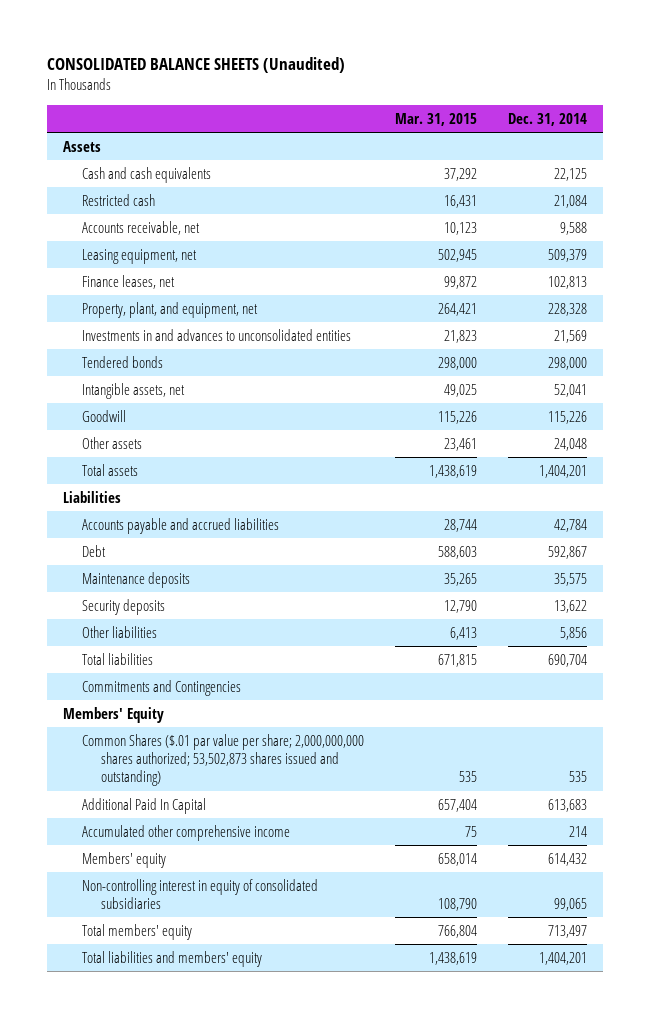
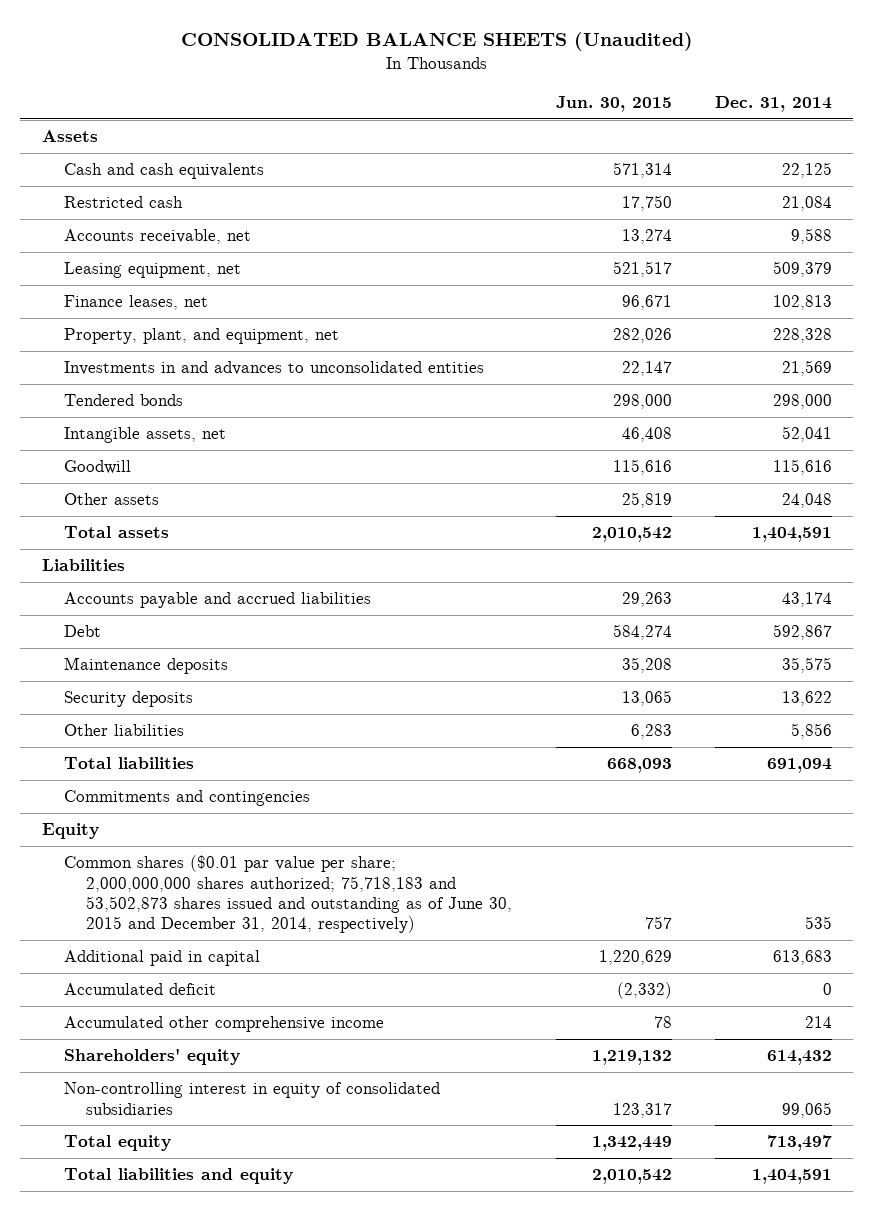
[395,112,478,126] Mar. 31, 2015 -> none
none -> [555,95,672,112] Jun. 30, 2015
[548,410,588,424] 115,226 -> [772,459,832,476] 115,616
[539,464,588,478] 1,404,201 -> [751,527,832,543] 1,404,591
[554,518,588,532] 42,784 -> [781,592,832,608] 43,174
[548,653,588,667] 690,704 -> [766,758,832,774] 691,094
[81,679,241,696] Commitments and Contingencies -> [64,790,311,807] Commitments and contingencies
[62,706,164,723] Members' Equity -> [41,823,99,840] Equity
[81,733,364,787] Common Shares ($.01 par value per share; 2,000,000,000 shares authorized; 53,502,873 shares issued and outstanding) -> [64,855,513,934] Common shares ($0.01 par value per share; 2,000,000,000 shares authorized; 75,718,183 and 53,502,873 shares issued and outstanding as of June 30, 2015 and December 31, 2014, respectively)
[81,797,206,814] Additional Paid In Capital -> [64,950,261,967] Additional paid in capital
none -> [64,983,217,996] Accumulated deficit
[81,851,166,868] Members' equity -> [64,1048,241,1066] Shareholders' equity
[81,923,192,940] Total members' equity -> [64,1135,172,1152] Total equity
[81,950,262,967] Total liabilities and members' equity -> [64,1168,294,1185] Total liabilities and equity
[539,951,588,965] 1,404,201 -> [751,1169,832,1185] 1,404,591

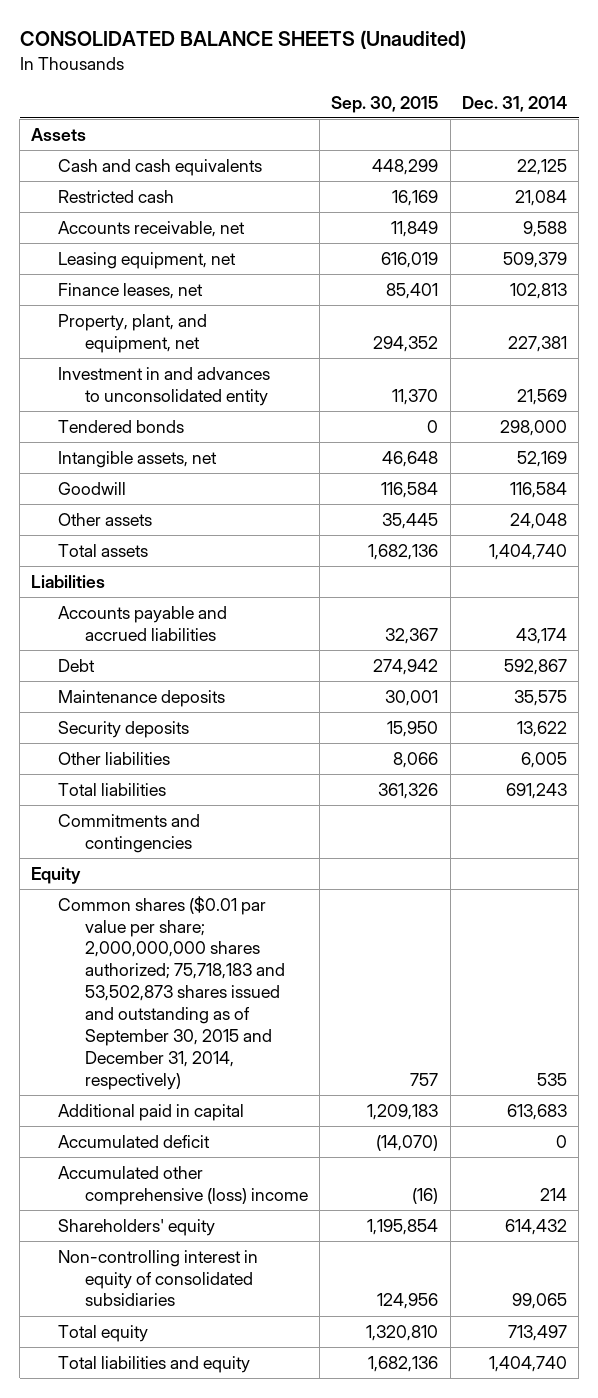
[555,95,672,112] Jun. 30, 2015 -> none
none -> [331,95,439,113] Sep. 30, 2015
[772,328,832,344] 228,328 -> [507,335,567,352] 227,381
[64,361,485,376] Investments in and advances to unconsolidated entities -> [58,366,271,406] Investment in and advances to unconsolidated entity
[781,426,832,443] 52,041 -> [516,450,567,467] 52,169
[772,459,832,476] 115,616 -> [509,481,567,498] 116,584
[751,527,832,543] 1,404,591 -> [488,543,567,560] 1,404,740
[790,723,832,740] 5,856 -> [520,751,567,768] 6,005
[766,758,832,774] 691,094 -> [505,782,567,799] 691,243
[64,855,513,934] Common shares ($0.01 par value per share; 2,000,000,000 shares authorized; 75,718,183 and 53,502,873 shares issued and outstanding as of June 30, 2015 and December 31, 2014, respectively) -> [58,895,285,1090] Common shares ($0.01 par value per share; 2,000,000,000 shares authorized; 75,718,183 and 53,502,873 shares issued and outstanding as of September 30, 2015 and December 31, 2014, respectively)
[64,1016,385,1033] Accumulated other comprehensive income -> [58,1165,308,1205] Accumulated other comprehensive (loss) income
[751,1169,832,1185] 1,404,591 -> [488,1355,567,1372] 1,404,740

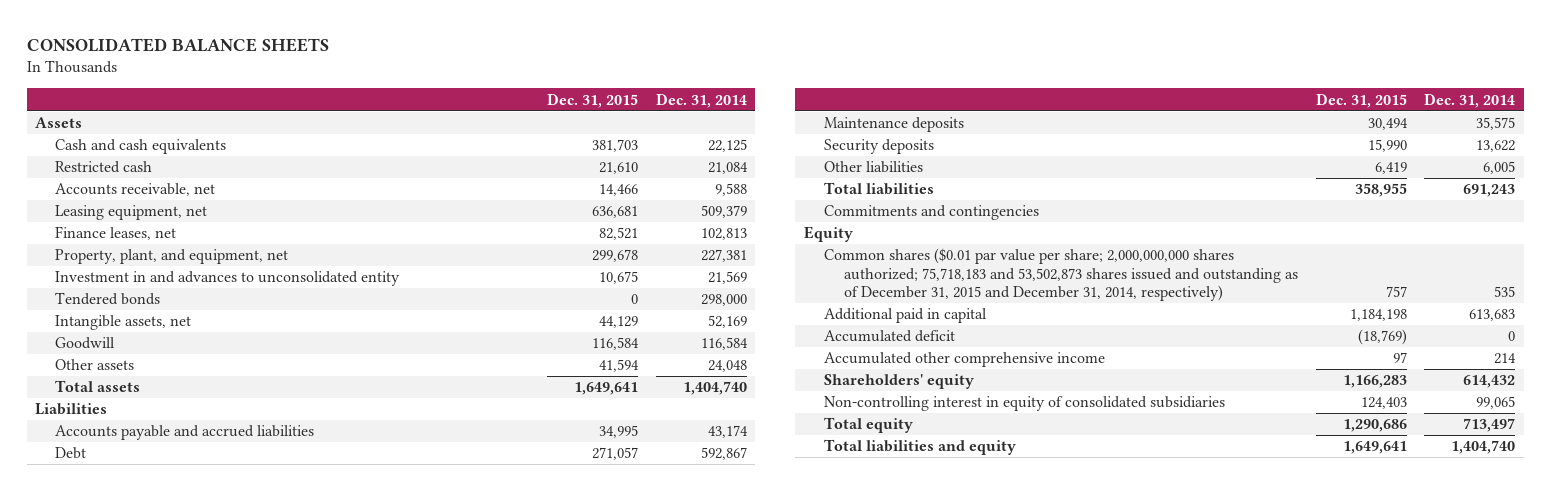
[19,30,466,50] CONSOLIDATED BALANCE SHEETS (Unaudited) -> [26,38,329,53] CONSOLIDATED BALANCE SHEETS
[331,95,439,113] Sep. 30, 2015 -> none
none -> [547,92,639,108] Dec. 31, 2015
[58,895,285,1090] Common shares ($0.01 par value per share; 2,000,000,000 shares authorized; 75,718,183 and 53,502,873 shares issued and outstanding as of September 30, 2015 and December 31, 2014, respectively) -> [823,248,1298,301] Common shares ($0.01 par value per share; 2,000,000,000 shares authorized; 75,718,183 and 53,502,873 shares issued and outstanding as of December 31, 2015 and December 31, 2014, respectively)
[58,1165,308,1205] Accumulated other comprehensive (loss) income -> [823,352,1105,368] Accumulated other comprehensive income

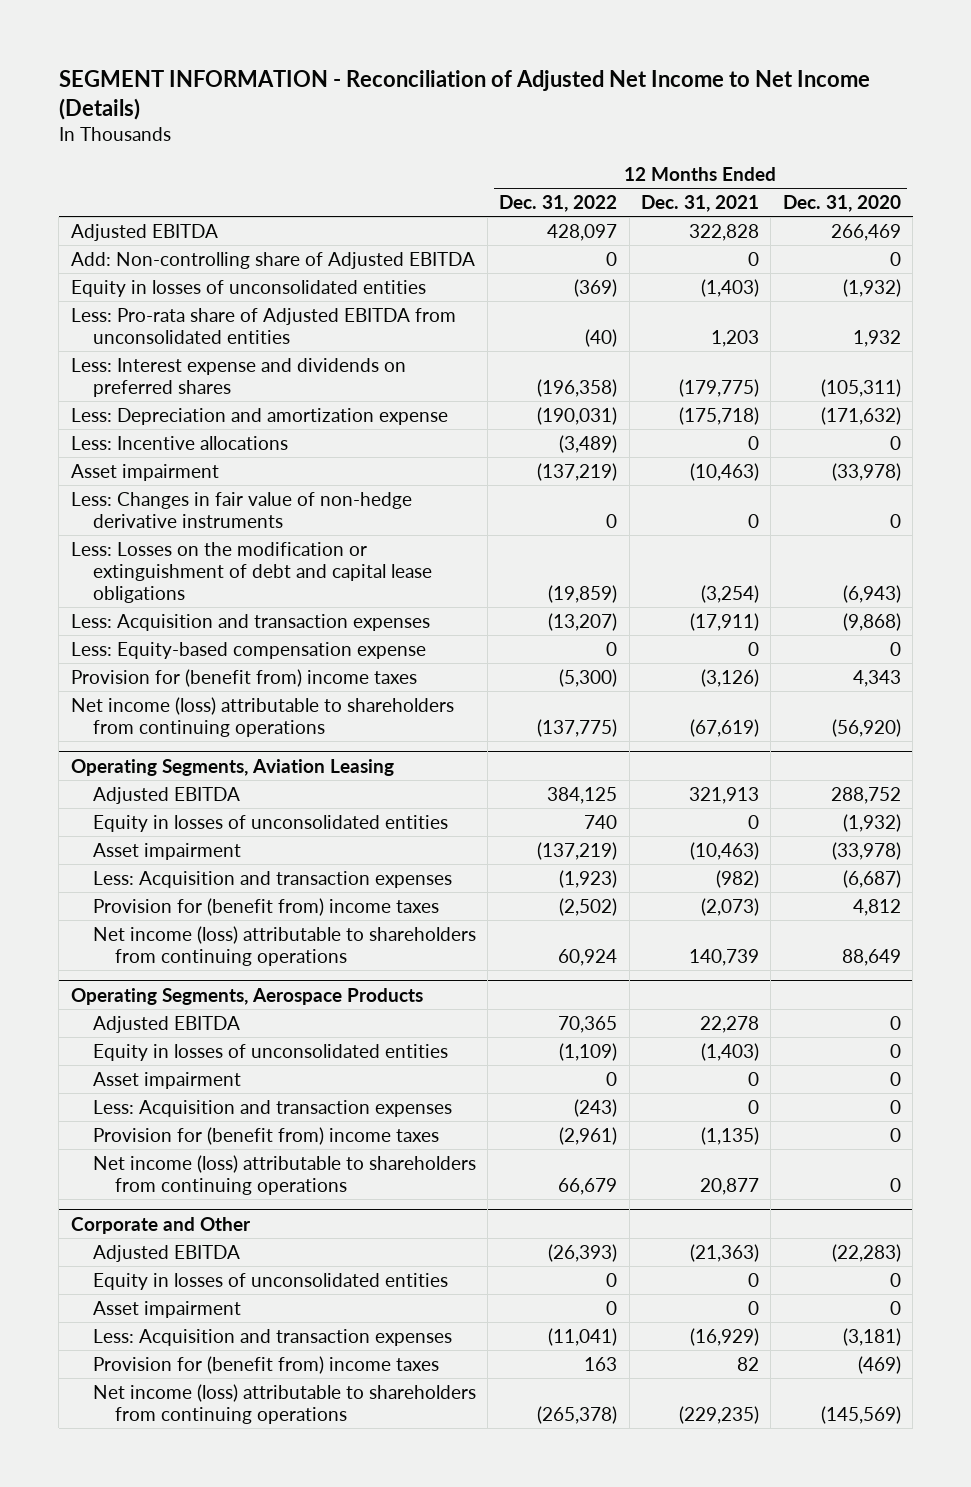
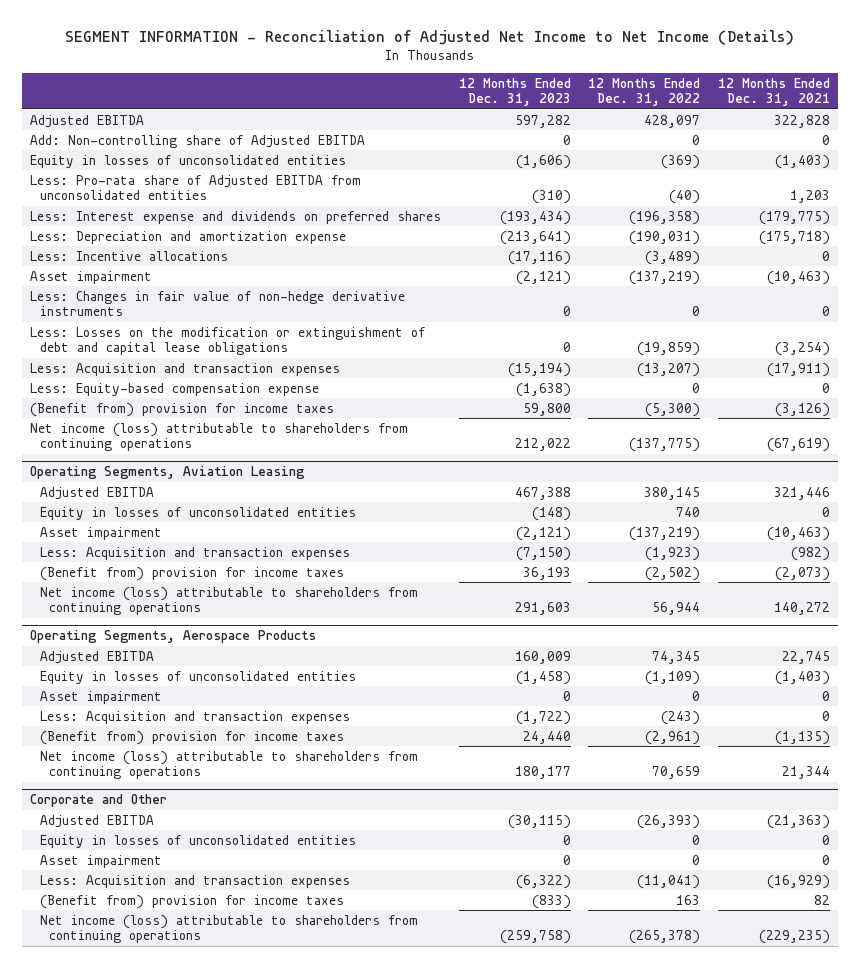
[782,194,901,212] Dec. 31, 2020 -> none
none -> [458,78,571,107] 12 Months Ended Dec. 31, 2023
[70,668,417,687] Provision for (benefit from) income taxes -> [30,402,335,417] (Benefit from) provision for income taxes
[547,786,618,804] 384,125 -> [644,486,701,500] 380,145
[689,786,760,804] 321,913 -> [773,486,830,500] 321,446
[92,897,439,916] Provision for (benefit from) income taxes -> [39,566,344,581] (Benefit from) provision for income taxes
[558,948,618,966] 60,924 -> [652,602,701,616] 56,944
[689,948,760,966] 140,739 -> [773,602,830,616] 140,272
[558,1015,618,1033] 70,365 -> [652,650,701,664] 74,345
[700,1015,760,1033] 22,278 -> [781,650,830,664] 22,745
[92,1126,439,1145] Provision for (benefit from) income taxes -> [39,730,344,745] (Benefit from) provision for income taxes
[558,1177,618,1195] 66,679 -> [652,766,701,780] 70,659
[700,1177,760,1195] 20,877 -> [781,766,830,780] 21,344
[92,1355,439,1374] Provision for (benefit from) income taxes -> [39,894,344,909] (Benefit from) provision for income taxes

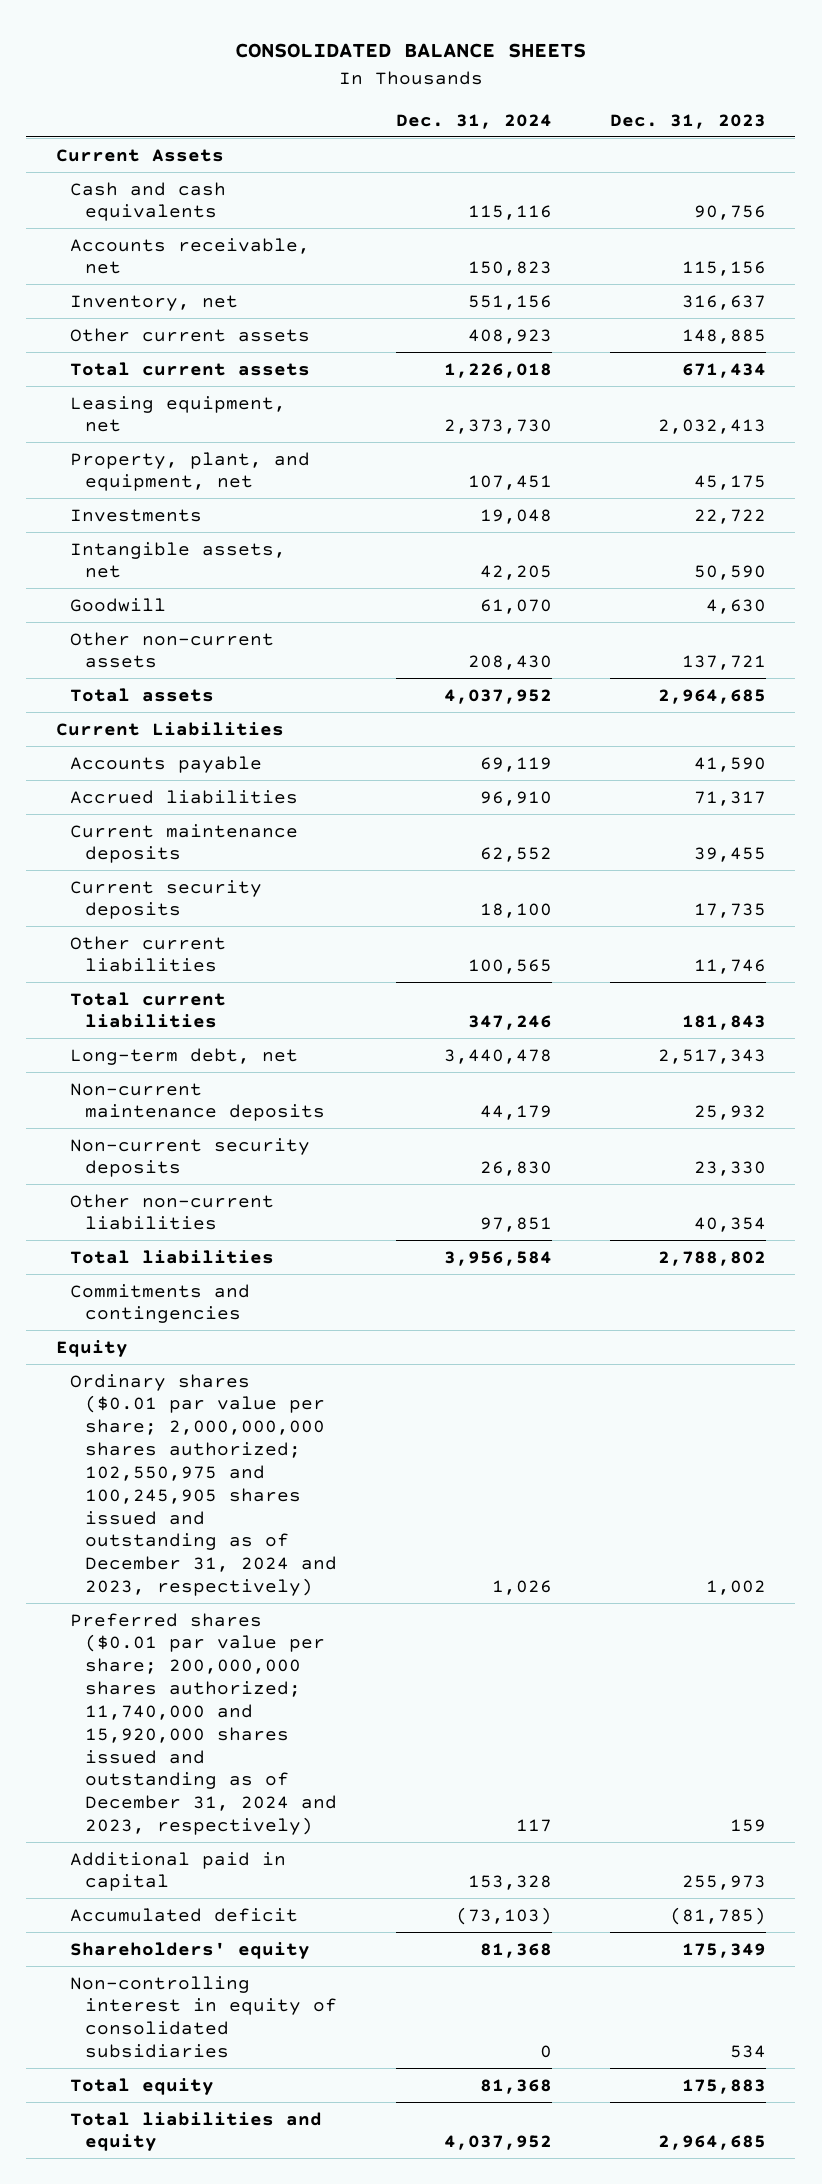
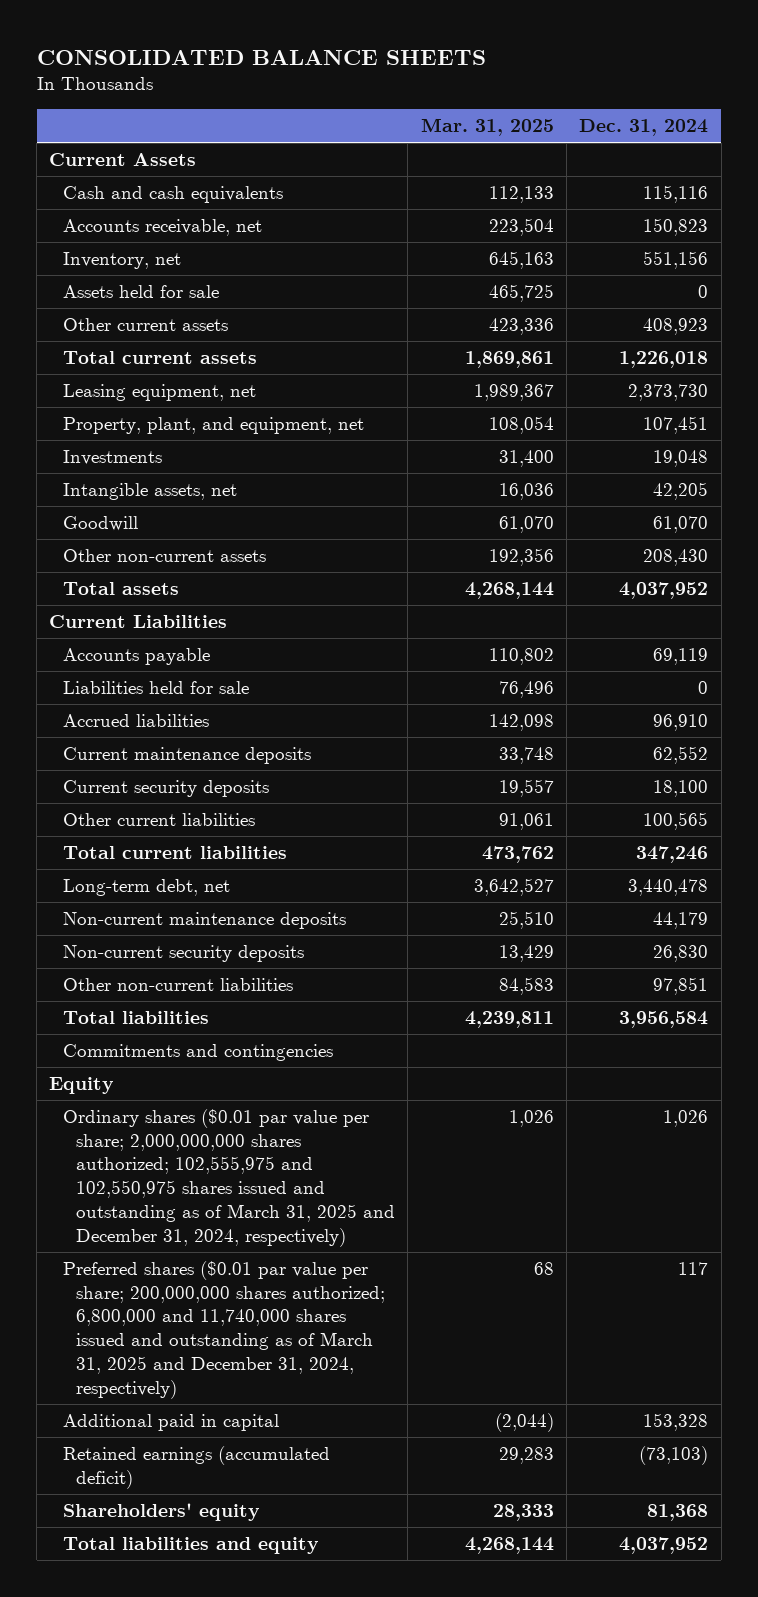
[609,113,766,129] Dec. 31, 2023 -> none
none -> [420,117,554,136] Mar. 31, 2025
none -> [62,284,219,298] Assets held for sale
none -> [62,680,249,694] Liabilities held for sale
[70,1373,338,1597] Ordinary shares ($0.01 par value per share; 2,000,000,000 shares authorized; 102,550,975 and 100,245,905 shares issued and outstanding as of December 31, 2024 and 2023, respectively) -> [62,1108,396,1247] Ordinary shares ($0.01 par value per share; 2,000,000,000 shares authorized; 102,555,975 and 102,550,975 shares issued and outstanding as of March 31, 2025 and December 31, 2024, respectively)
[70,1612,338,1836] Preferred shares ($0.01 par value per share; 200,000,000 shares authorized; 11,740,000 and 15,920,000 shares issued and outstanding as of December 31, 2024 and 2023, respectively) -> [62,1260,386,1399] Preferred shares ($0.01 par value per share; 200,000,000 shares authorized; 6,800,000 and 11,740,000 shares issued and outstanding as of March 31, 2025 and December 31, 2024, respectively)
[70,1907,299,1922] Accumulated deficit -> [62,1445,330,1489] Retained earnings (accumulated deficit)
[70,1975,338,2059] Non-controlling interest in equity of consolidated subsidiaries -> none
[70,2077,215,2095] Total equity -> none

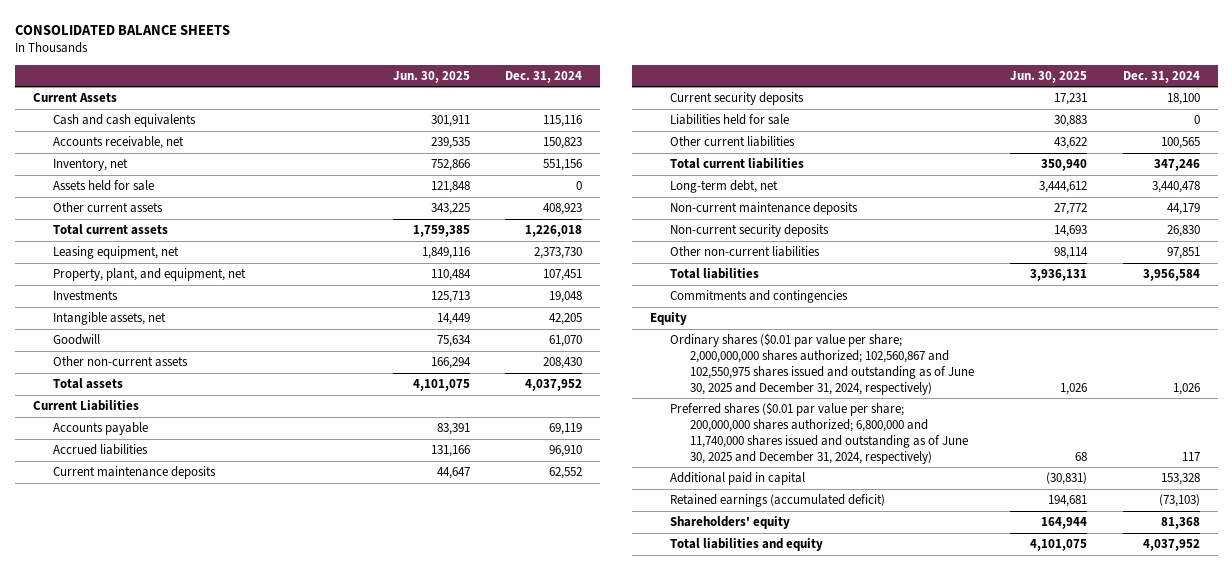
[420,117,554,136] Mar. 31, 2025 -> none
none -> [392,70,470,83] Jun. 30, 2025
[62,680,249,694] Liabilities held for sale -> [670,114,790,126] Liabilities held for sale
[62,1108,396,1247] Ordinary shares ($0.01 par value per share; 2,000,000,000 shares authorized; 102,555,975 and 102,550,975 shares issued and outstanding as of March 31, 2025 and December 31, 2024, respectively) -> [670,333,975,395] Ordinary shares ($0.01 par value per share; 2,000,000,000 shares authorized; 102,560,867 and 102,550,975 shares issued and outstanding as of June 30, 2025 and December 31, 2024, respectively)
[62,1260,386,1399] Preferred shares ($0.01 par value per share; 200,000,000 shares authorized; 6,800,000 and 11,740,000 shares issued and outstanding as of March 31, 2025 and December 31, 2024, respectively) -> [670,402,969,464] Preferred shares ($0.01 par value per share; 200,000,000 shares authorized; 6,800,000 and 11,740,000 shares issued and outstanding as of June 30, 2025 and December 31, 2024, respectively)

